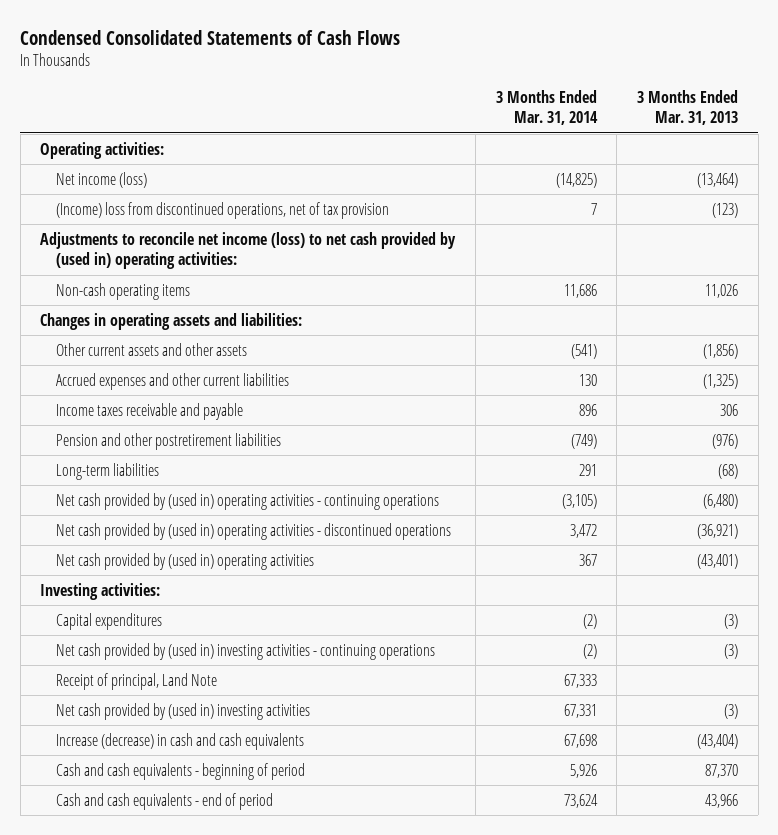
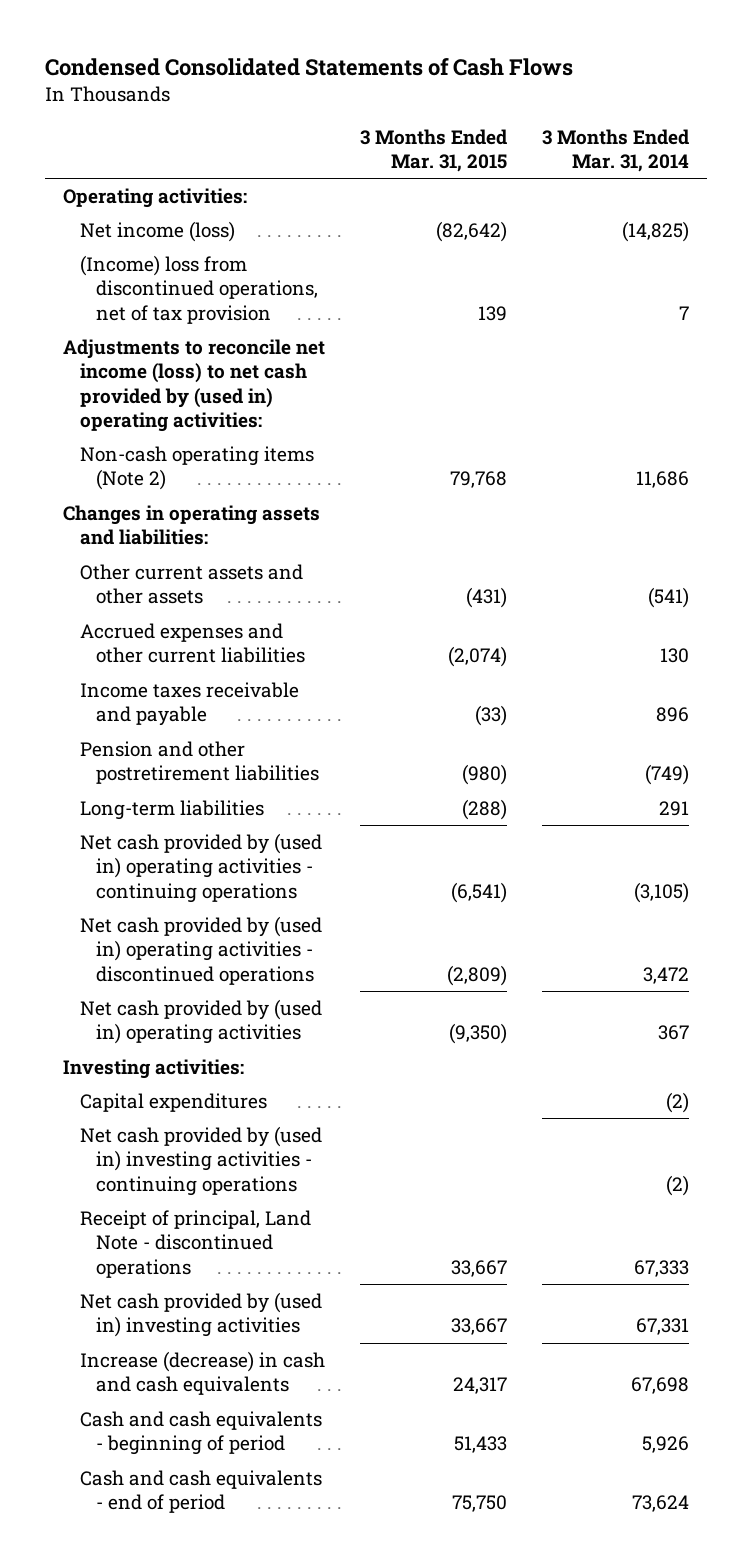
[636,89,738,126] 3 Months Ended Mar. 31, 2013 -> none
none -> [360,128,508,173] 3 Months Ended Mar. 31, 2015
[55,282,190,300] Non-cash operating items -> [79,446,314,491] Non-cash operating items (Note 2)
[55,672,217,690] Receipt of principal, Land Note -> [79,1210,311,1278] Receipt of principal, Land Note - discontinued operations

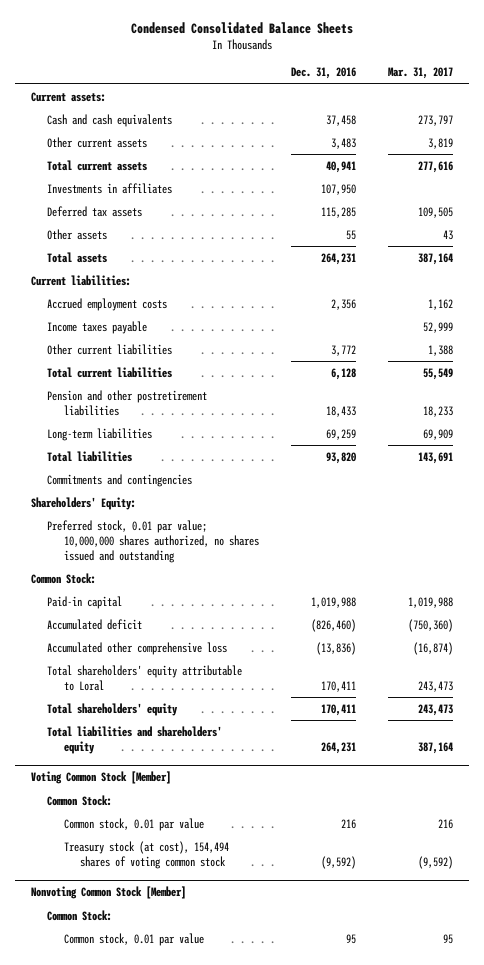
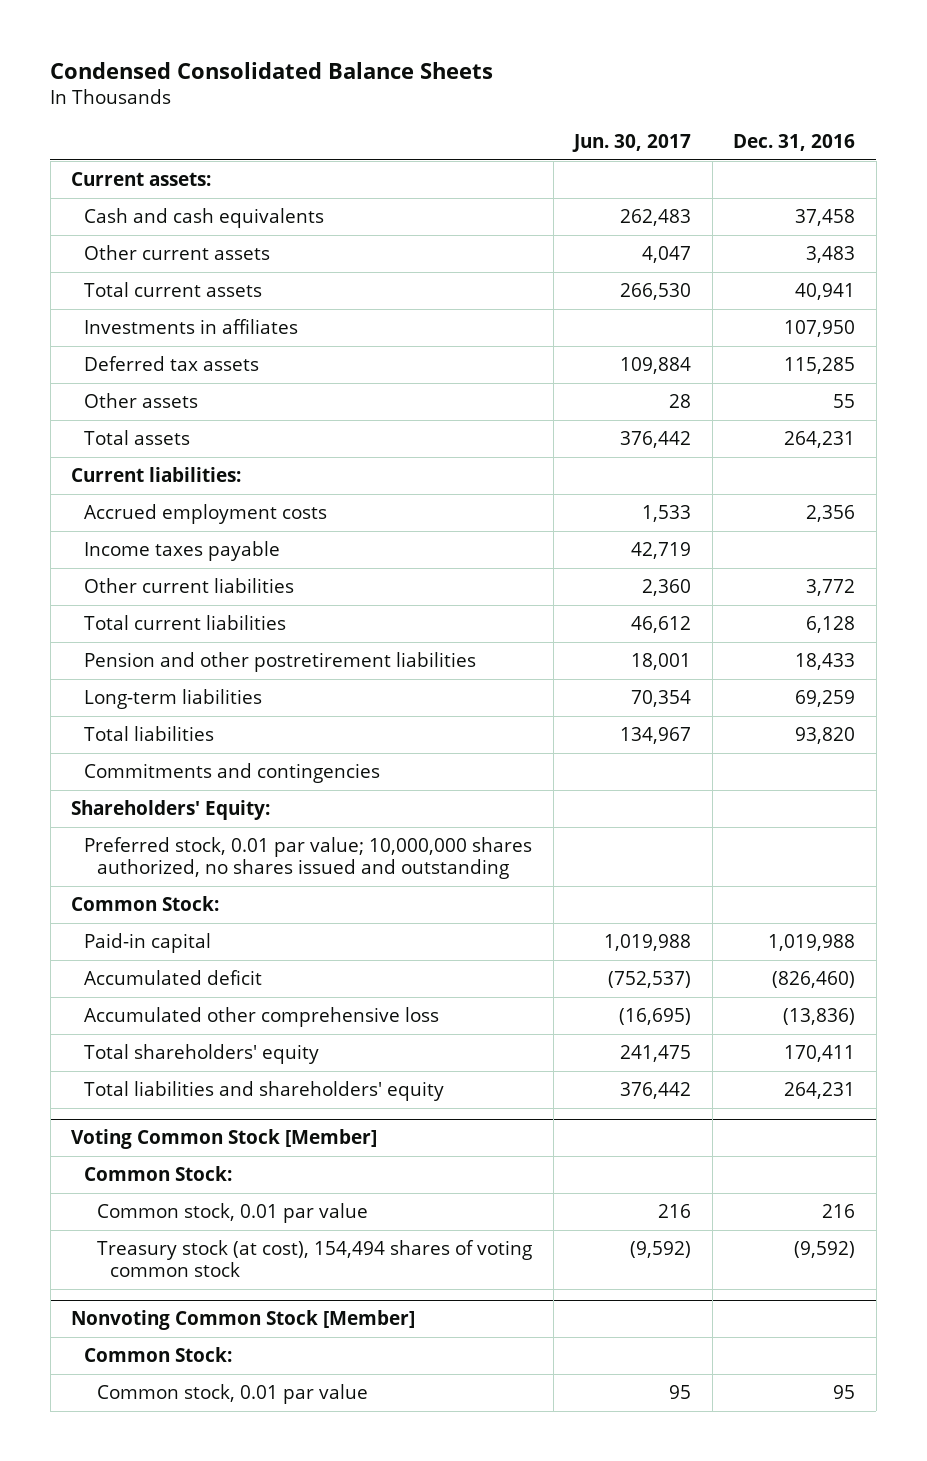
[387,67,453,80] Mar. 31, 2017 -> none
none -> [572,133,692,152] Jun. 30, 2017
[47,664,243,691] Total shareholders' equity attributable to Loral -> none

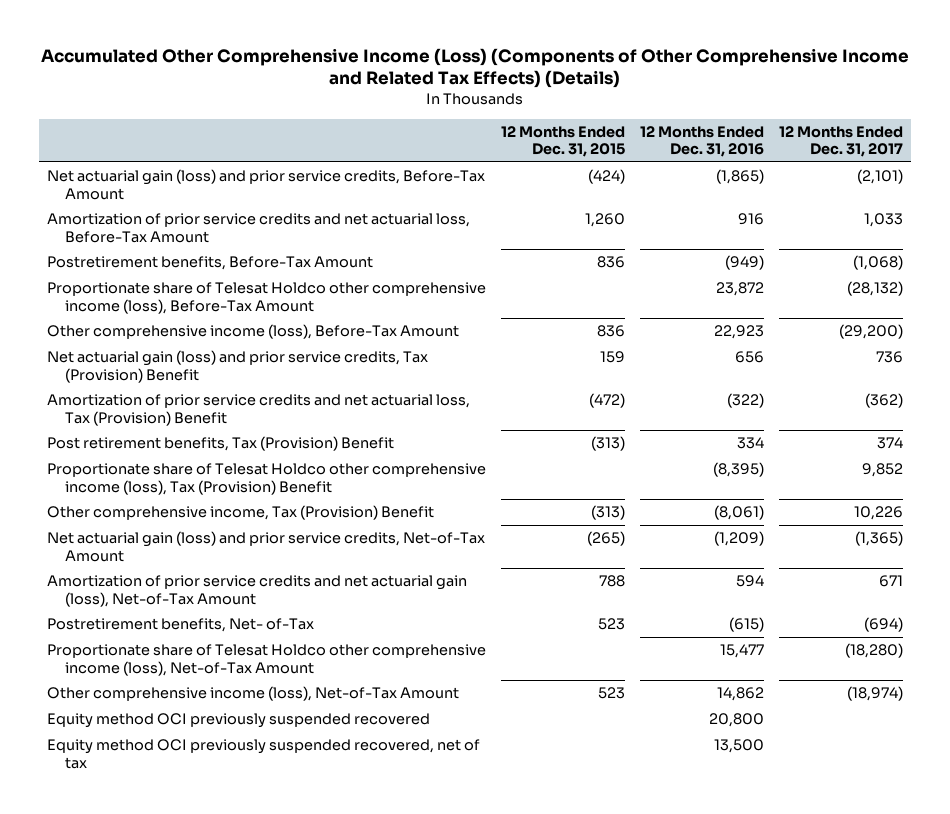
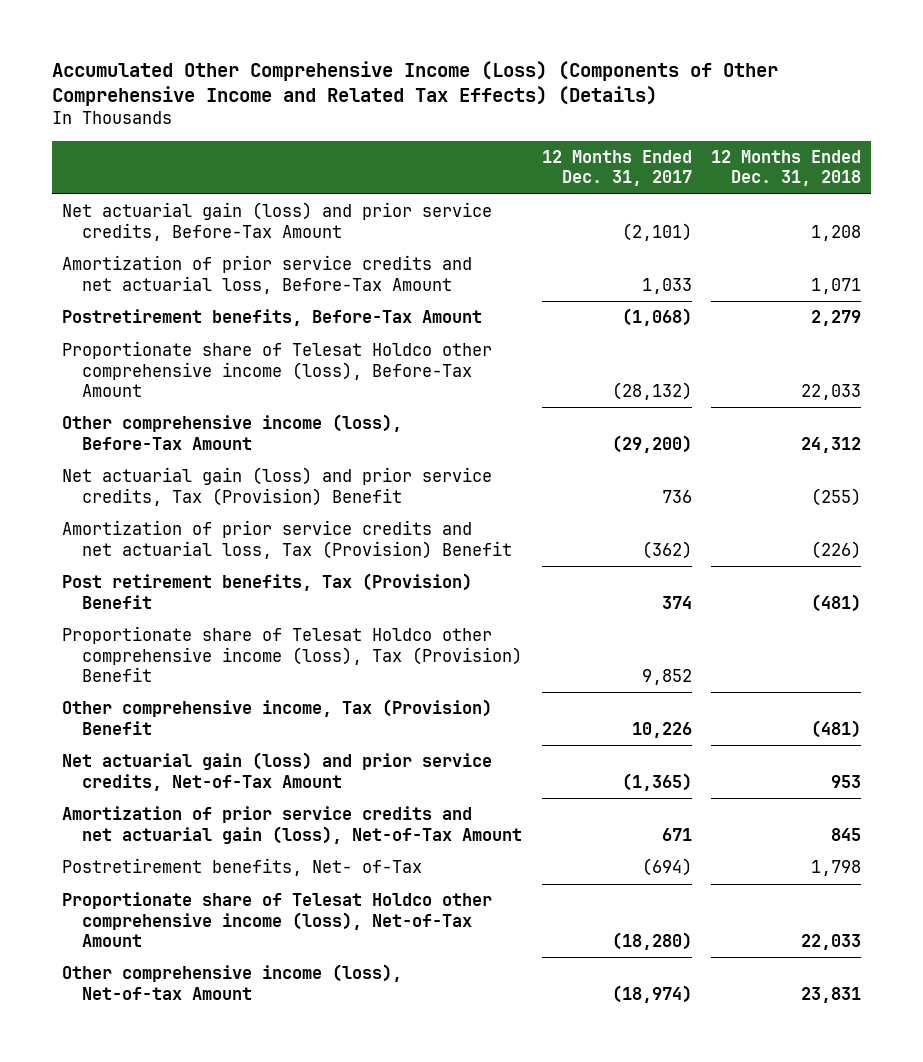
[500,125,625,158] 12 Months Ended Dec. 31, 2015 -> none
[639,125,764,158] 12 Months Ended Dec. 31, 2016 -> none
none -> [711,150,862,187] 12 Months Ended Dec. 31, 2018
[46,713,430,729] Equity method OCI previously suspended recovered -> none
[46,739,480,769] Equity method OCI previously suspended recovered, net of tax -> none
[46,686,459,702] Other comprehensive income (loss), Net-of-Tax Amount -> [61,964,402,1000] Other comprehensive income (loss), Net-of-tax Amount

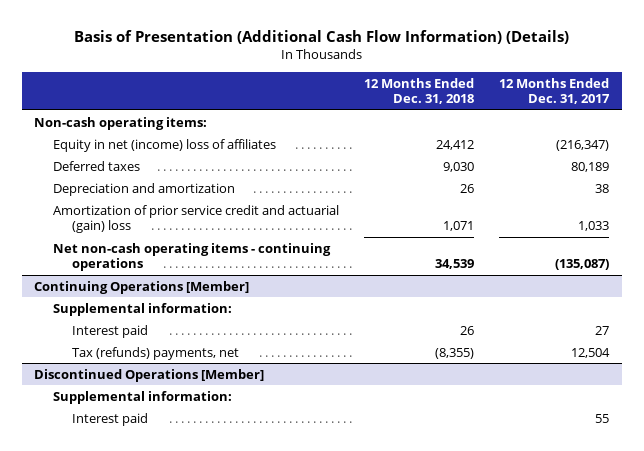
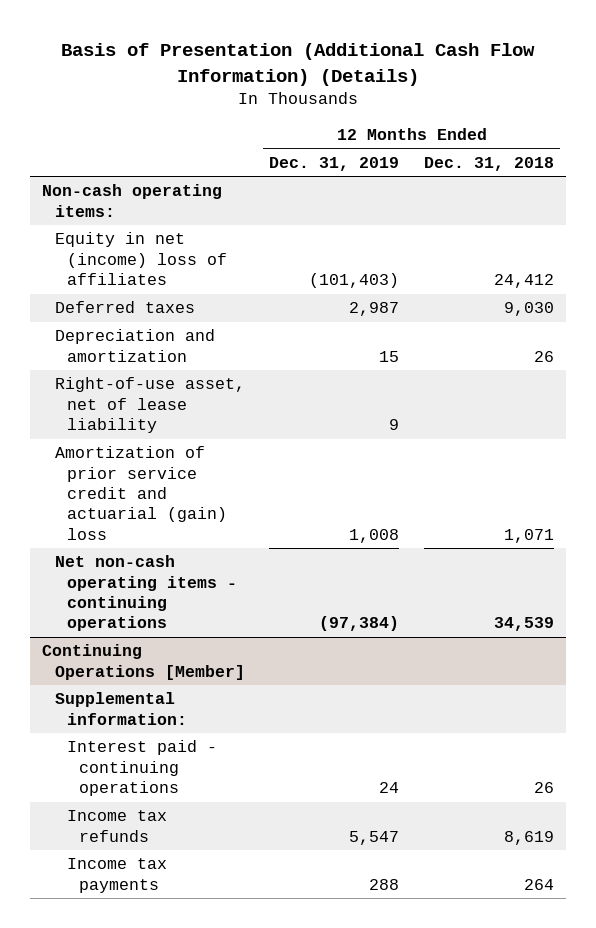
[499,77,611,105] 12 Months Ended Dec. 31, 2017 -> none
none -> [269,156,400,171] Dec. 31, 2019
none -> [54,377,245,434] Right-of-use asset, net of lease liability
[71,346,239,360] Tax (refunds) payments, net -> none
[34,368,265,382] Discontinued Operations [Member] -> none
[53,390,233,404] Supplemental information: -> none
[71,412,148,426] Interest paid -> none
[71,324,148,338] Interest paid -> [67,740,218,797] Interest paid - continuing operations
none -> [67,810,168,842] Income tax refunds
none -> [67,858,168,893] Income tax payments

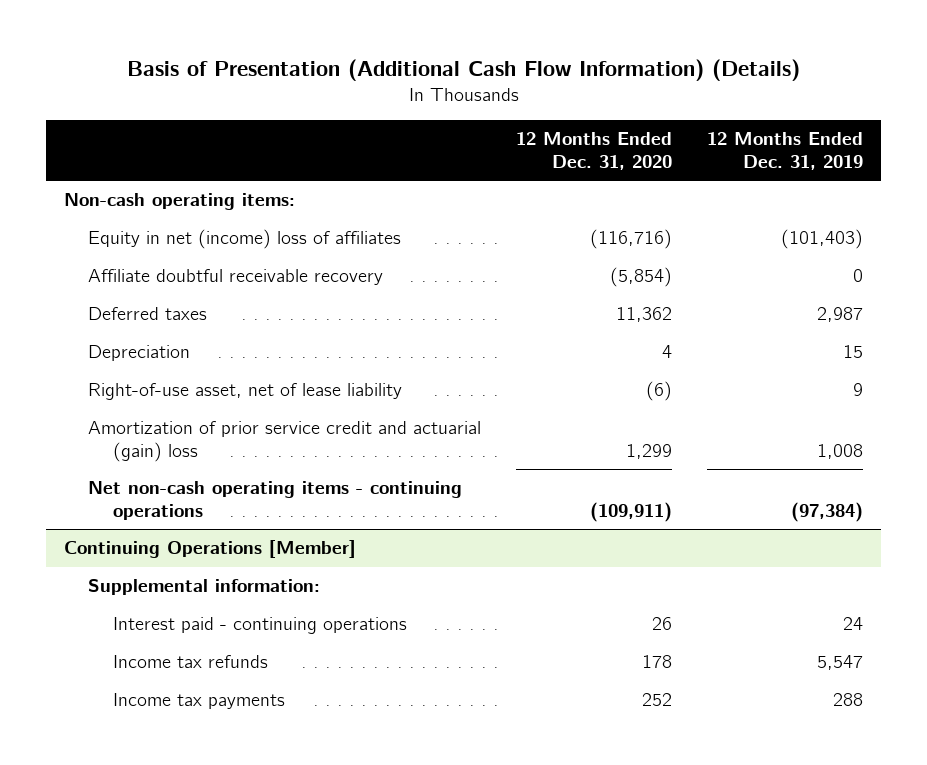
[423,156,554,171] Dec. 31, 2018 -> none
none -> [516,132,673,171] 12 Months Ended Dec. 31, 2020
none -> [88,269,384,286] Affiliate doubtful receivable recovery
[54,329,215,362] Depreciation and amortization -> [88,345,191,362] Depreciation

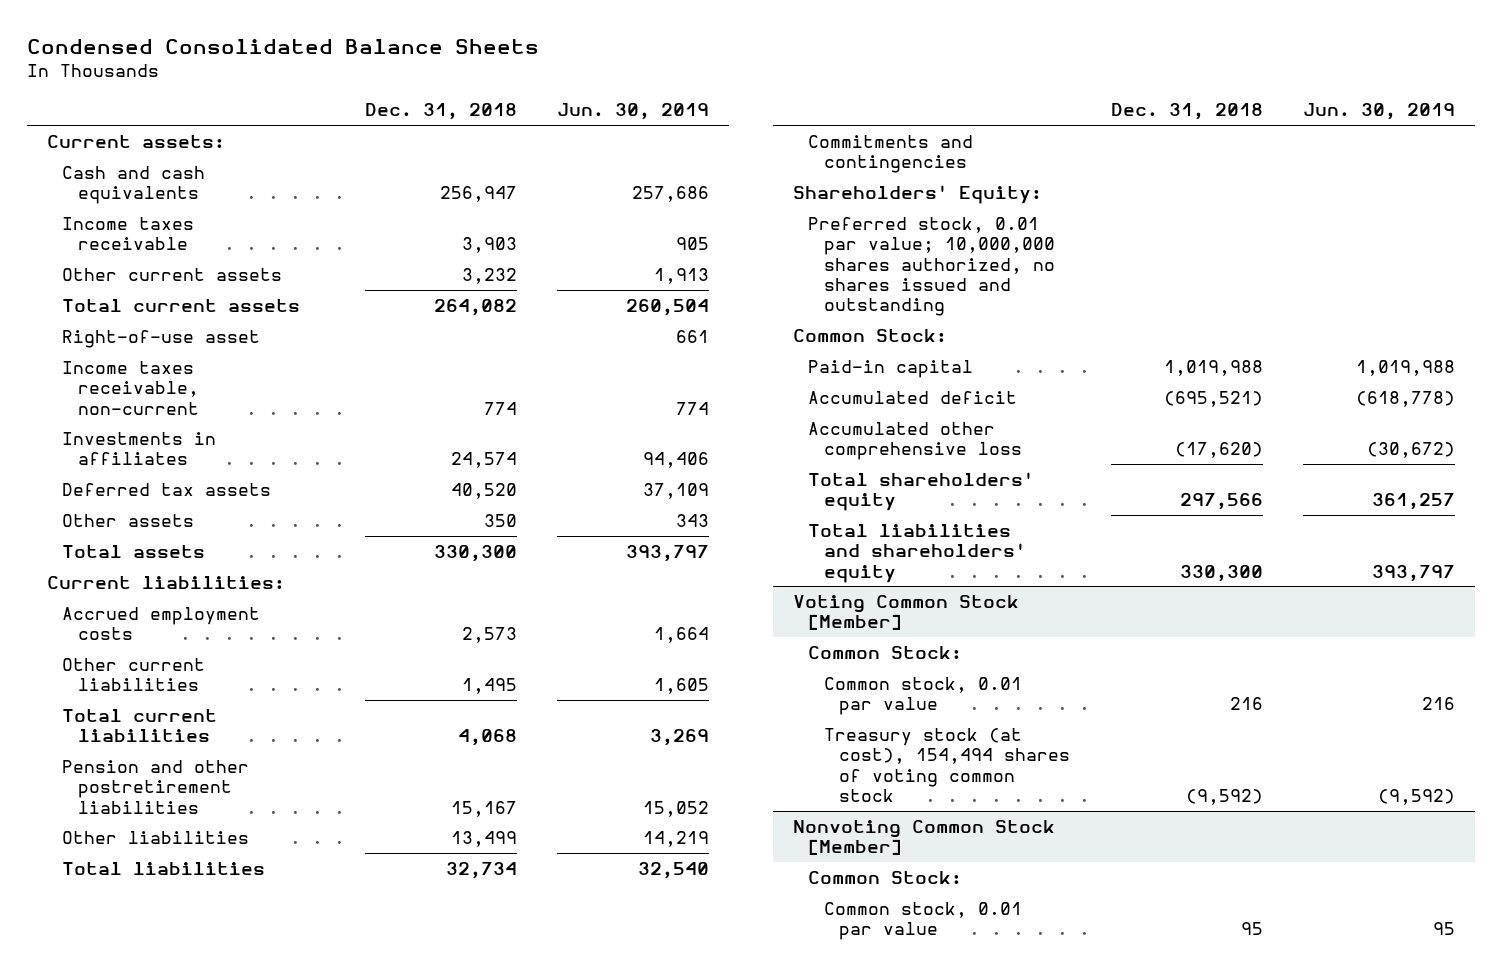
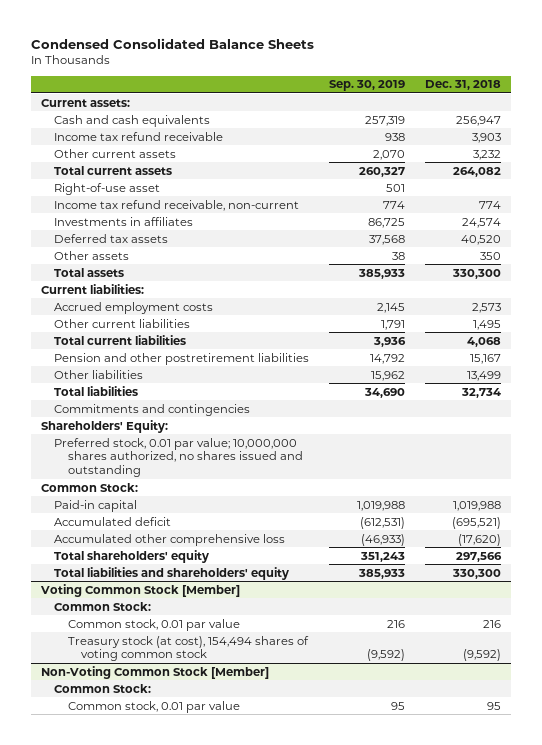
[556,103,709,121] Jun. 30, 2019 -> none
none -> [329,80,406,92] Sep. 30, 2019
[62,216,195,251] Income taxes receivable -> [54,131,224,141] Income tax refund receivable
[62,360,199,415] Income taxes receivable, non-current -> [54,199,300,211] Income tax refund receivable, non-current
[792,819,1055,856] Nonvoting Common Stock [Member] -> [40,665,269,679] Non-Voting Common Stock [Member]

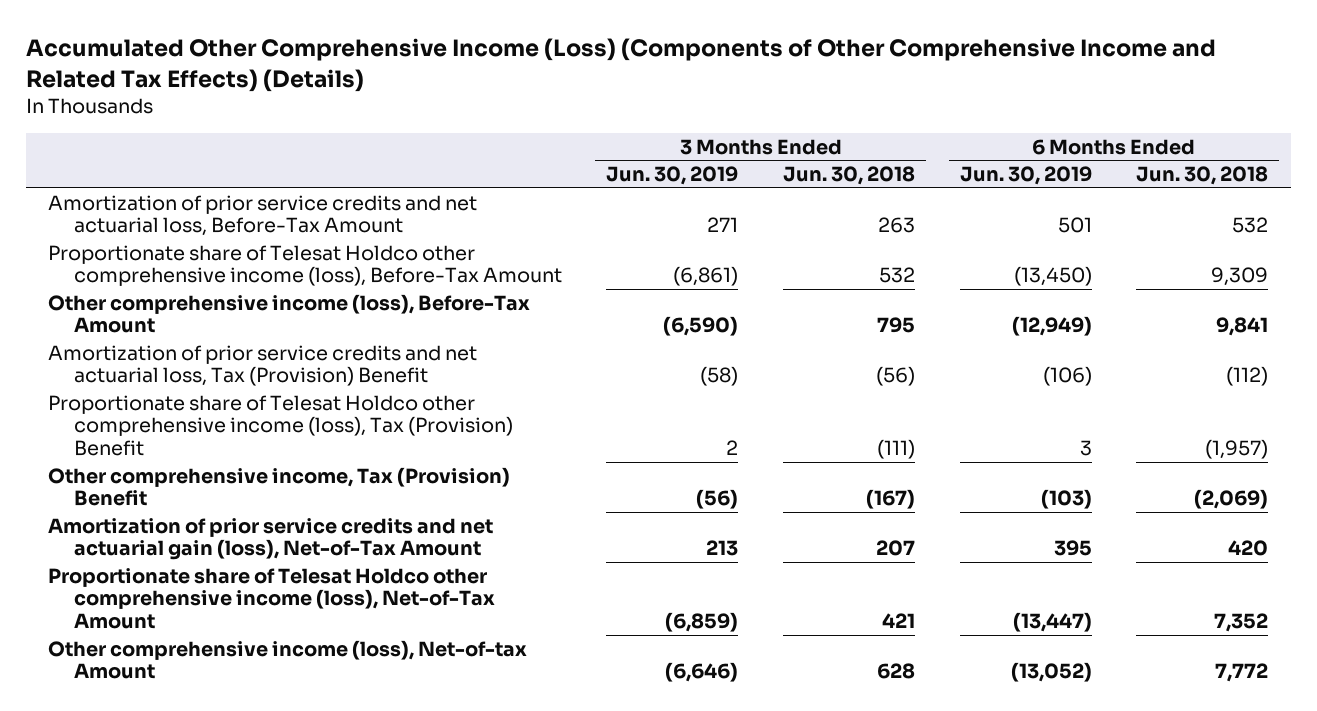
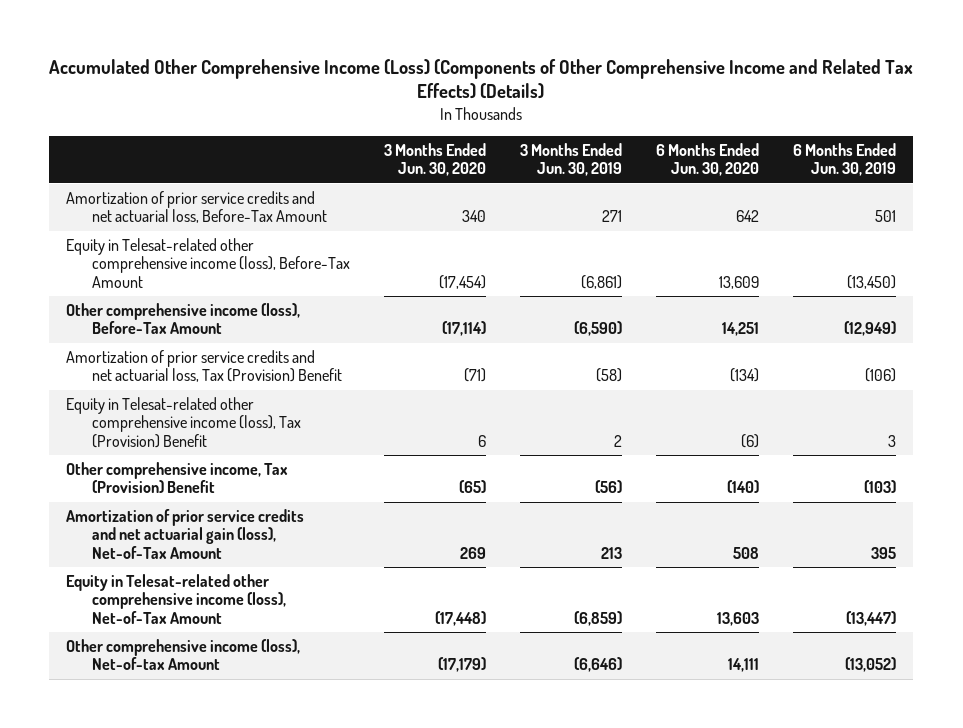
[783,166,916,186] Jun. 30, 2018 -> none
[1136,166,1269,186] Jun. 30, 2018 -> none
none -> [383,142,486,177] 3 Months Ended Jun. 30, 2020
none -> [656,142,760,177] 6 Months Ended Jun. 30, 2020
[48,244,562,287] Proportionate share of Telesat Holdco other comprehensive income (loss), Before-Tax Amount -> [66,237,350,289] Equity in Telesat-related other comprehensive income (loss), Before-Tax Amount
[48,394,513,456] Proportionate share of Telesat Holdco other comprehensive income (loss), Tax (Provision) Benefit -> [66,396,301,449] Equity in Telesat-related other comprehensive income (loss), Tax (Provision) Benefit
[48,567,495,629] Proportionate share of Telesat Holdco other comprehensive income (loss), Net-of-Tax Amount -> [66,573,286,625] Equity in Telesat-related other comprehensive income (loss), Net-of-Tax Amount

